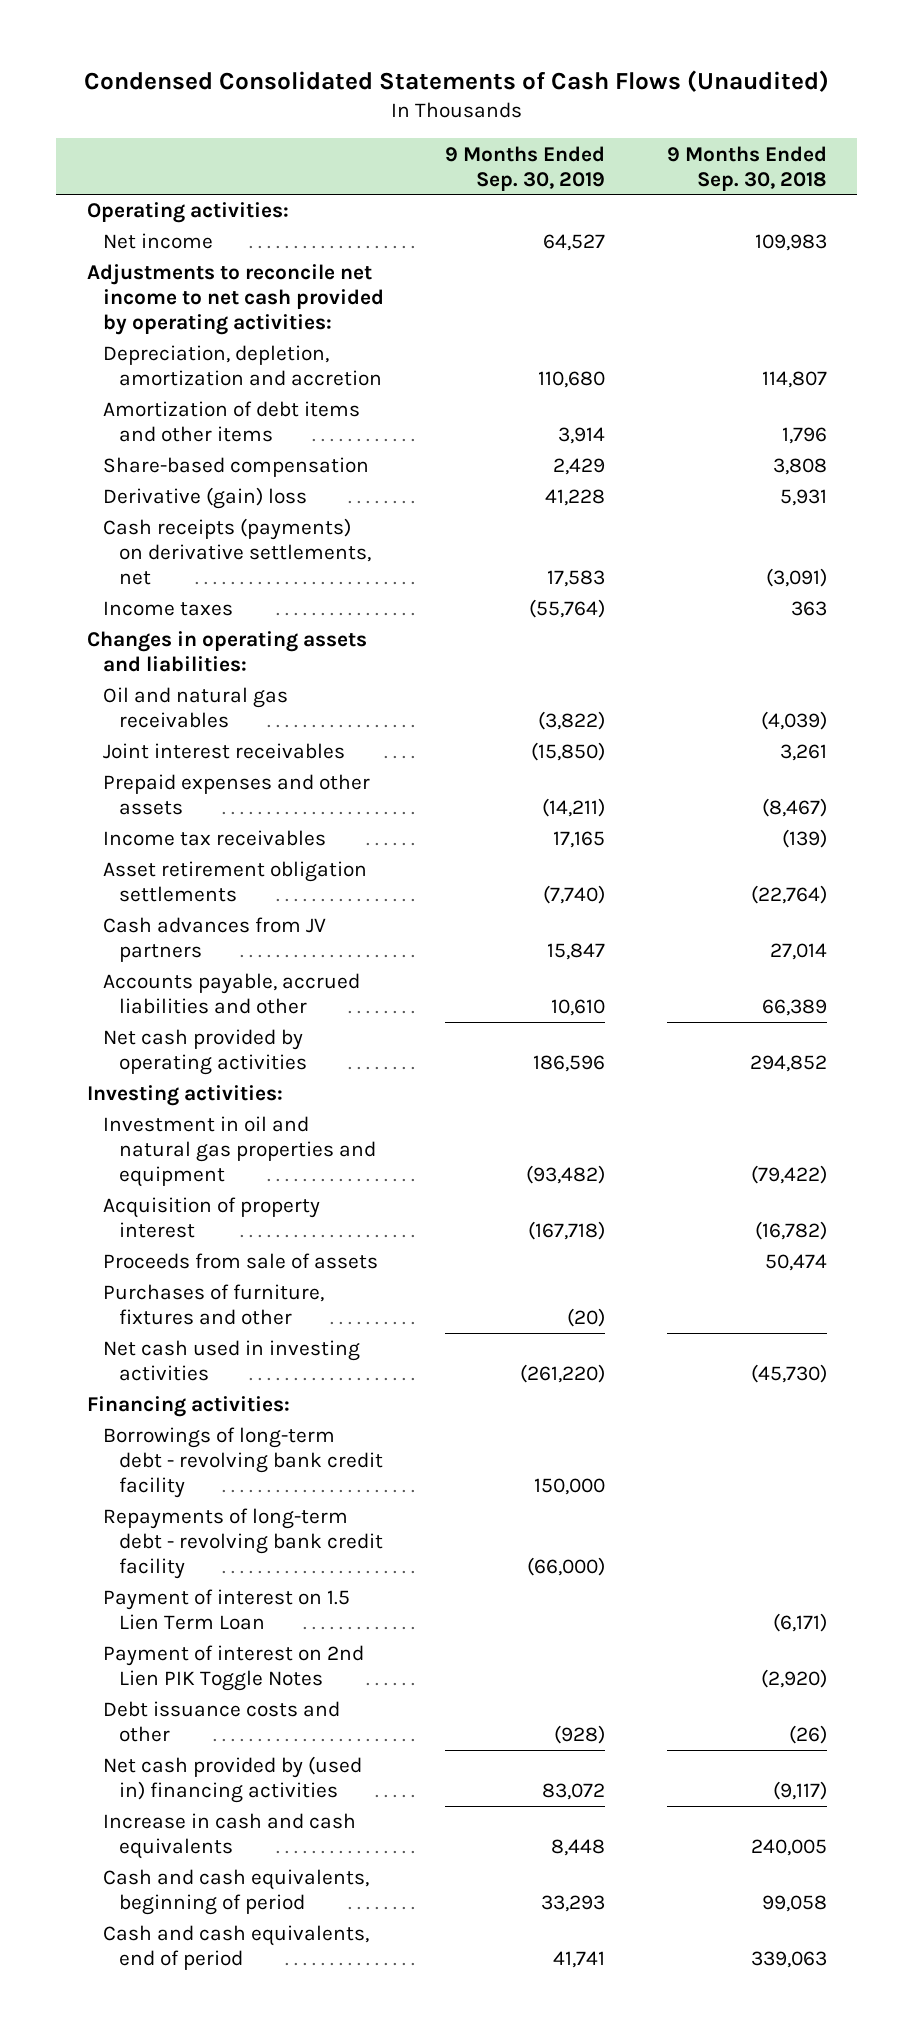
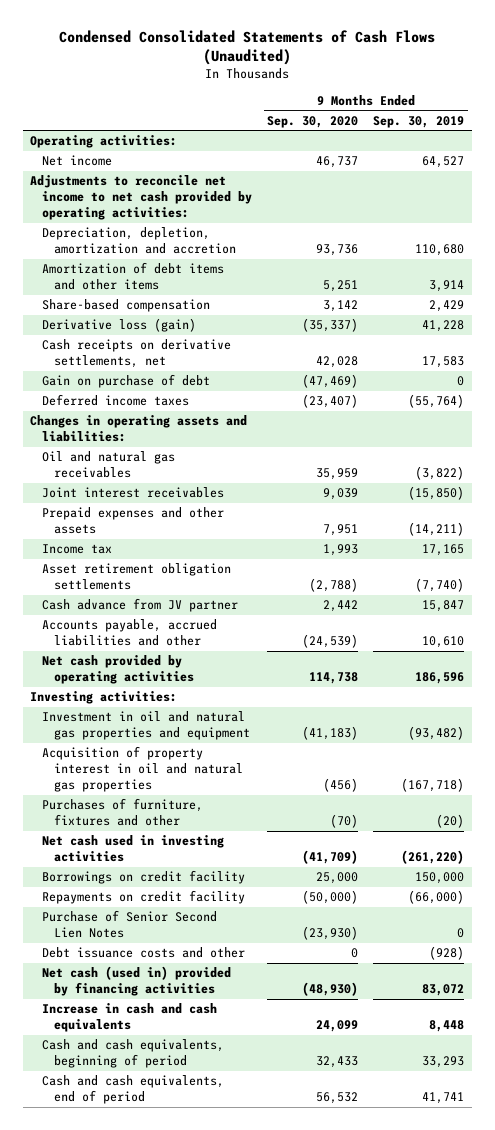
[666,145,827,191] 9 Months Ended Sep. 30, 2018 -> none
none -> [267,115,359,128] Sep. 30, 2020
[102,487,307,510] Derivative (gain) loss -> [42,318,197,333] Derivative loss (gain)
[102,518,372,586] Cash receipts (payments) on derivative settlements, net -> [42,339,232,369] Cash receipts on derivative settlements, net
none -> [42,374,211,389] Gain on purchase of debt
[102,601,233,617] Income taxes -> [42,394,190,407] Deferred income taxes
[102,830,326,847] Income tax receivables -> [42,544,113,555] Income tax
[102,917,326,963] Cash advances from JV partners -> [42,598,239,613] Cash advance from JV partner
[102,1253,378,1270] Proceeds from sale of assets -> none
[102,1197,320,1239] Acquisition of property interest -> [42,746,244,792] Acquisition of property interest in oil and natural gas properties
[86,1396,290,1418] Financing activities: -> none
[102,1589,350,1631] Payment of interest on 1.5 Lien Term Loan -> none
[102,1645,364,1692] Payment of interest on 2nd Lien PIK Toggle Notes -> none
[102,1427,384,1499] Borrowings of long-term debt - revolving bank credit facility -> [42,870,246,885] Borrowings on credit facility
[102,1508,384,1580] Repayments of long-term debt - revolving bank credit facility -> [42,890,246,905] Repayments on credit facility
none -> [42,910,218,939] Purchase of Senior Second Lien Notes
[102,1756,362,1804] Net cash provided by (used in) financing activities -> [42,966,232,997] Net cash (used in) provided by financing activities

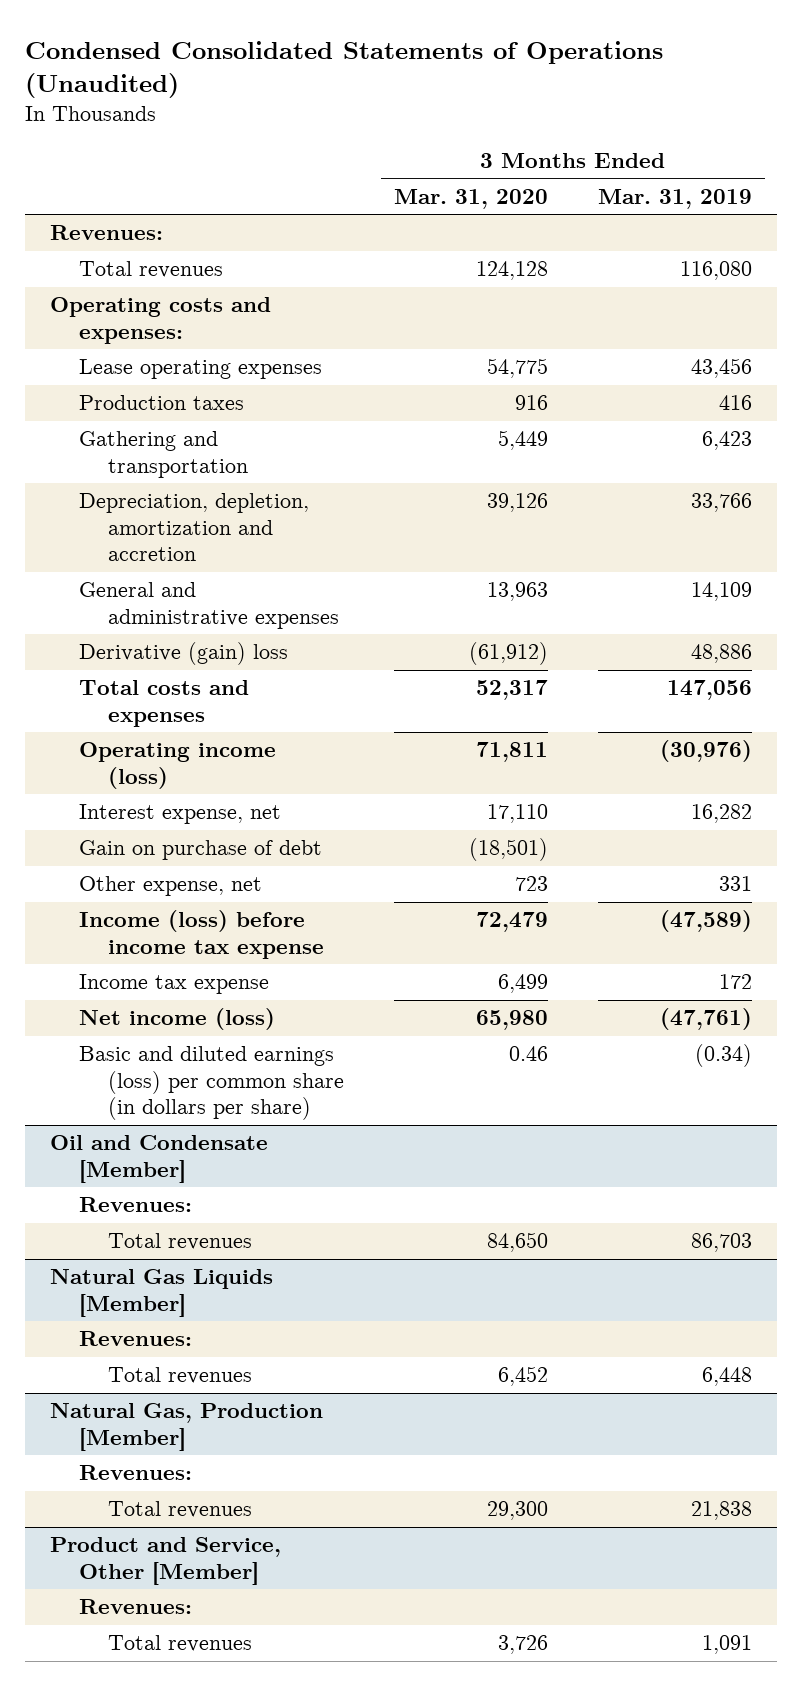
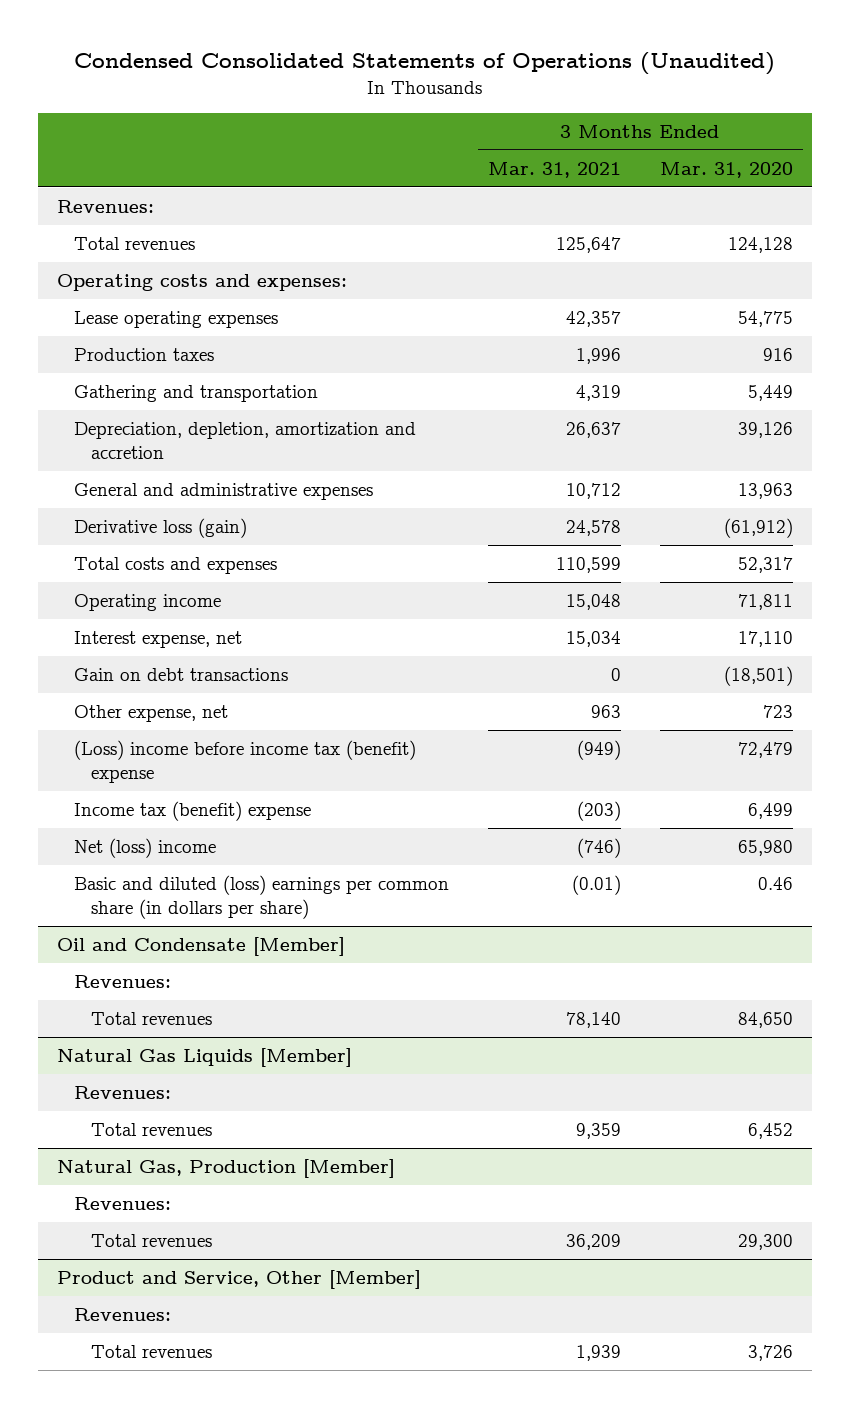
[598,188,753,209] Mar. 31, 2019 -> none
none -> [487,161,621,178] Mar. 31, 2021
[79,642,289,666] Derivative (gain) loss -> [74,518,248,539] Derivative loss (gain)
[79,742,277,789] Operating income (loss) -> [74,594,222,612] Operating income
[79,840,323,861] Gain on purchase of debt -> [74,668,289,682] Gain on debt transactions
[79,910,324,959] Income (loss) before income tax expense -> [74,740,417,783] (Loss) income before income tax (benefit) expense
[79,974,270,995] Income tax expense -> [74,801,312,822] Income tax (benefit) expense
[79,1008,276,1031] Net income (loss) -> [74,838,217,859] Net (loss) income
[79,1046,344,1121] Basic and diluted earnings (loss) per common share (in dollars per share) -> [74,875,450,919] Basic and diluted (loss) earnings per common share (in dollars per share)

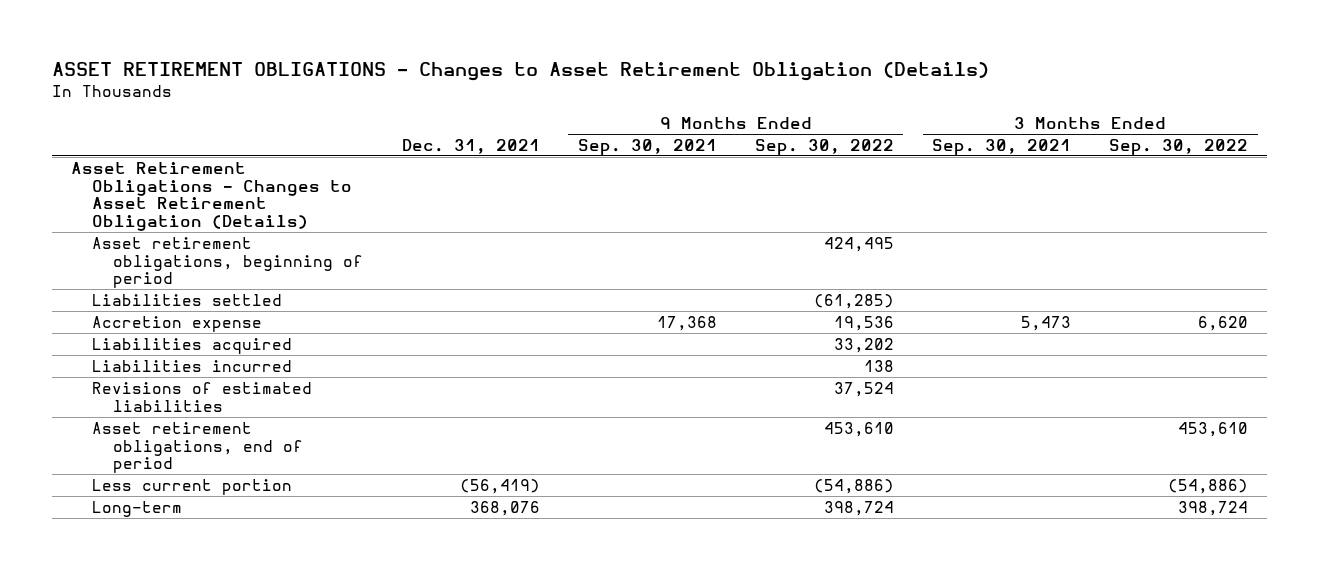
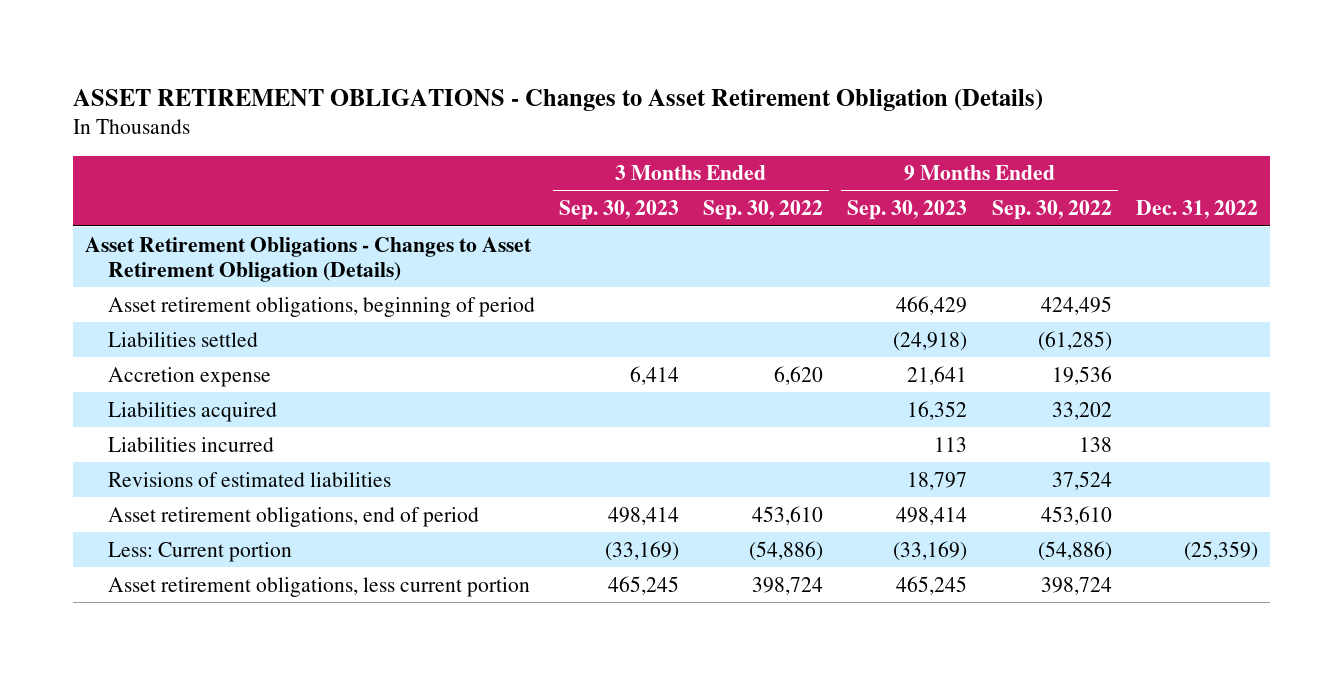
[401,138,540,154] Dec. 31, 2021 -> none
[577,138,717,155] Sep. 30, 2021 -> none
[932,138,1072,155] Sep. 30, 2021 -> none
none -> [559,200,680,221] Sep. 30, 2023
none -> [847,200,968,221] Sep. 30, 2023
none -> [1135,200,1258,220] Dec. 31, 2022
[92,478,293,495] Less current portion -> [108,541,293,562] Less: Current portion
[92,500,183,517] Long-term -> [108,576,531,597] Asset retirement obligations, less current portion

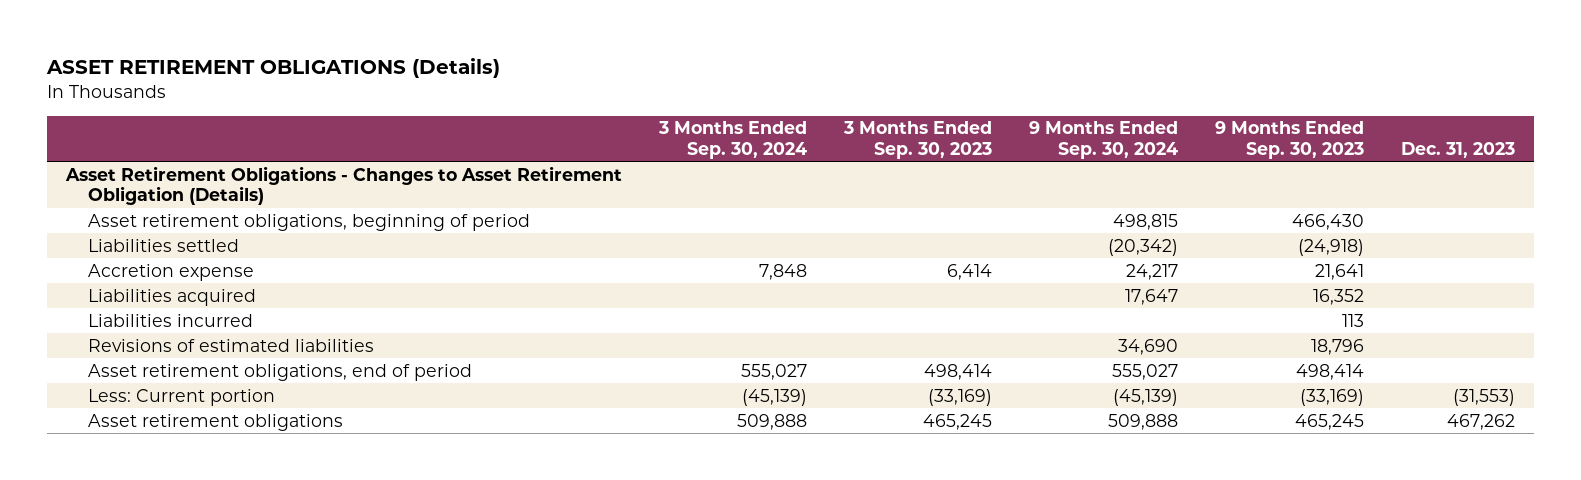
[72,88,1043,111] ASSET RETIREMENT OBLIGATIONS - Changes to Asset Retirement Obligation (Details) -> [46,58,501,79] ASSET RETIREMENT OBLIGATIONS (Details)
[703,200,824,221] Sep. 30, 2022 -> none
[991,200,1112,221] Sep. 30, 2022 -> none
[1135,200,1258,220] Dec. 31, 2022 -> none
none -> [657,121,807,159] 3 Months Ended Sep. 30, 2024
none -> [1029,121,1179,159] 9 Months Ended Sep. 30, 2024
none -> [1401,141,1516,158] Dec. 31, 2023
[896,295,968,315] 466,429 -> [1292,213,1365,230] 466,430
[907,471,968,490] 18,797 -> [1311,338,1365,355] 18,796
[108,576,531,597] Asset retirement obligations, less current portion -> [88,413,344,431] Asset retirement obligations

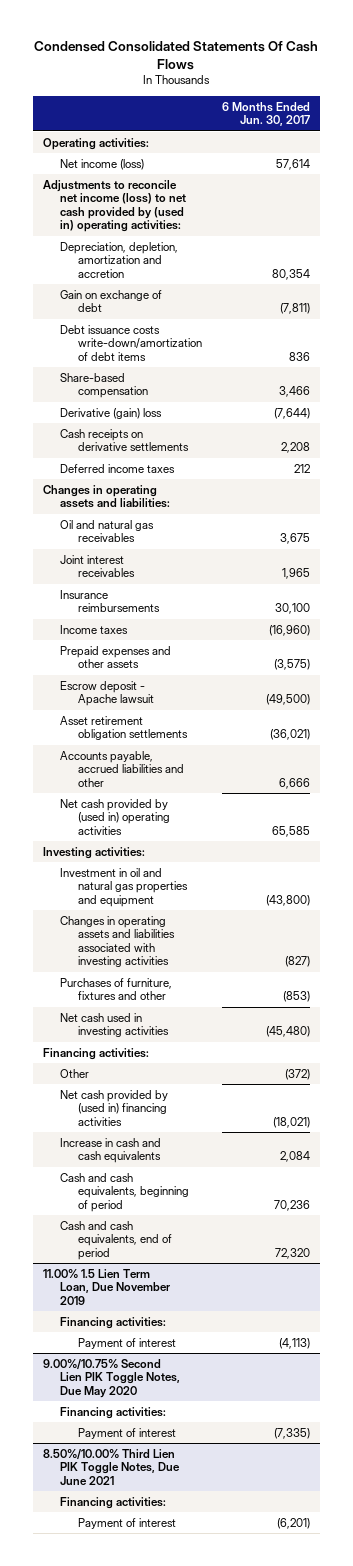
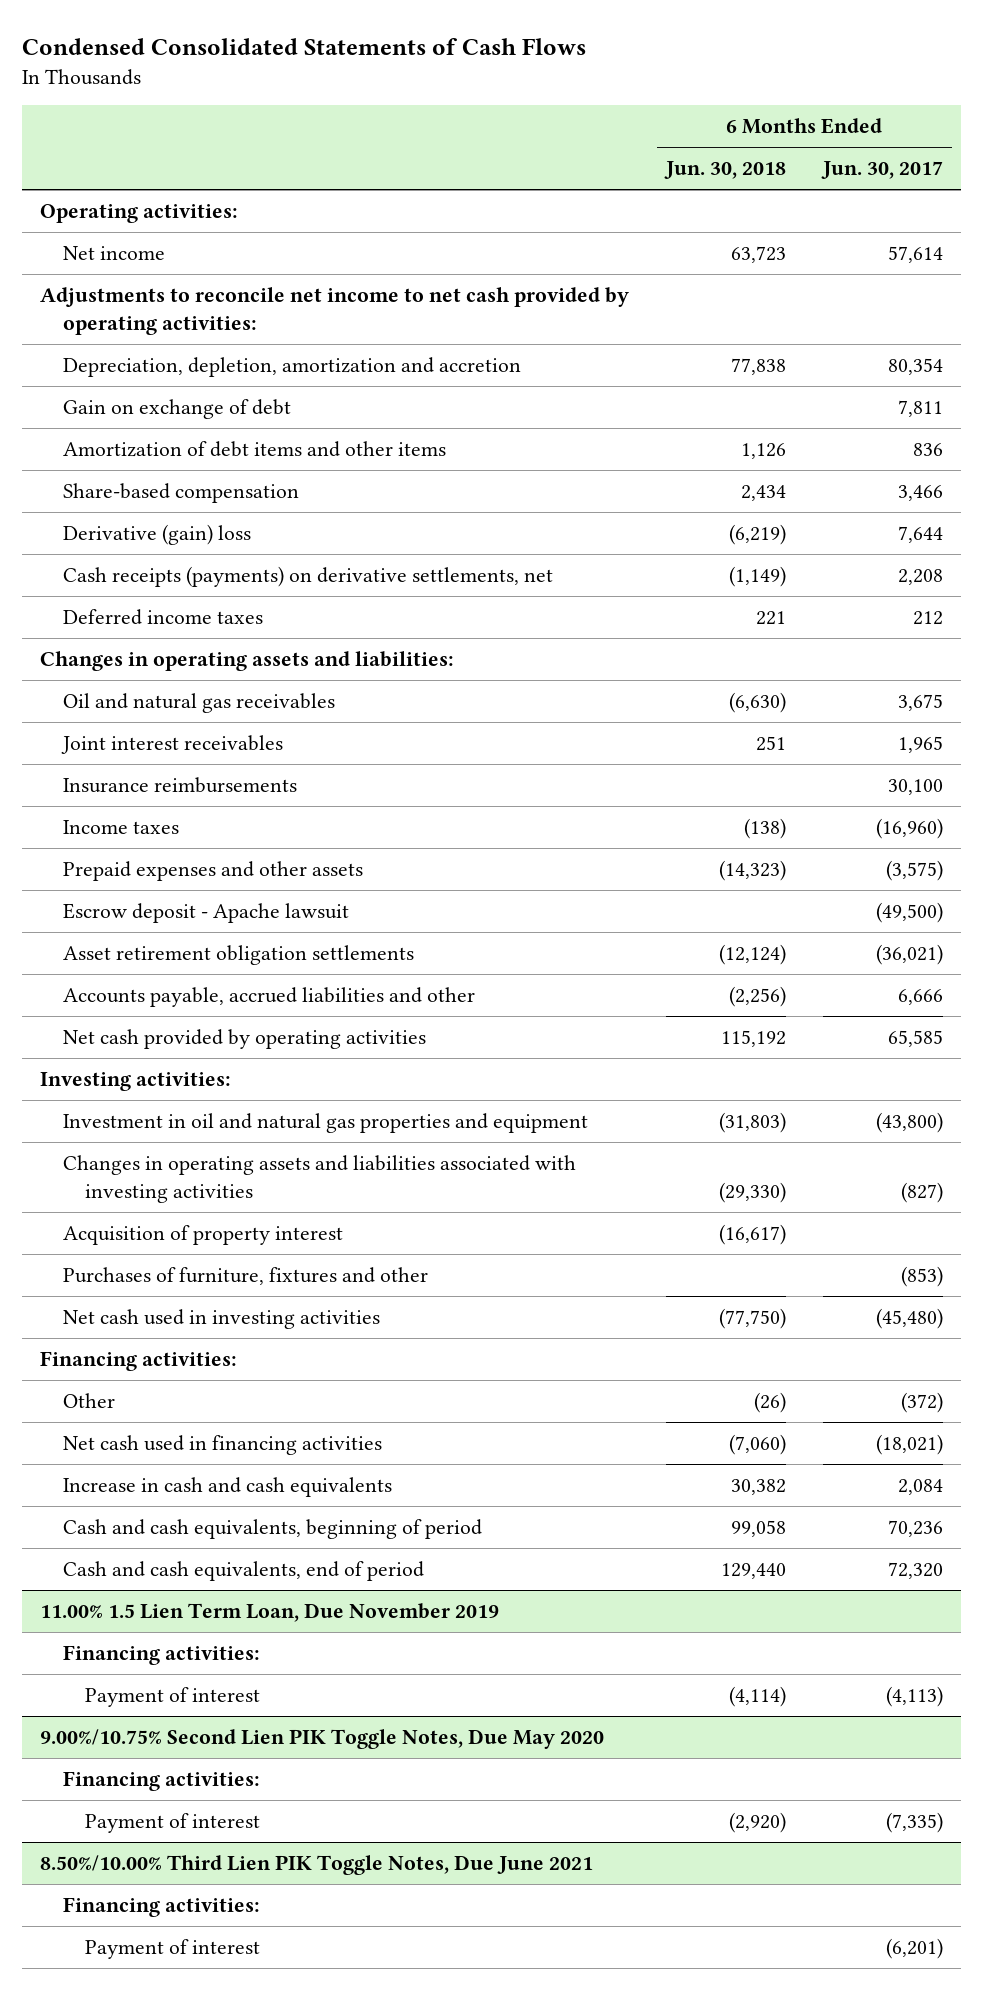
[34,40,319,70] Condensed Consolidated Statements Of Cash Flows -> [21,37,586,55] Condensed Consolidated Statements of Cash Flows
none -> [663,161,786,180] Jun. 30, 2018
[60,158,145,170] Net income (loss) -> [62,246,165,261] Net income
[42,179,187,233] Adjustments to reconcile net income (loss) to net cash provided by (used in) operating activities: -> [39,287,629,335] Adjustments to reconcile net income to net cash provided by operating activities:
[280,303,311,315] (7,811) -> [897,400,943,418] 7,811
[60,324,203,361] Debt issuance costs write-down/amortization of debt items -> [62,441,446,458] Amortization of debt items and other items
[274,407,311,419] (7,644) -> [897,526,943,544] 7,644
[60,428,190,452] Cash receipts on derivative settlements -> [62,566,553,588] Cash receipts (payments) on derivative settlements, net
[60,798,171,835] Net cash provided by (used in) operating activities -> [62,1029,426,1050] Net cash provided by operating activities
none -> [62,1225,343,1246] Acquisition of property interest
[60,1089,169,1126] Net cash provided by (used in) financing activities -> [62,1435,382,1456] Net cash used in financing activities

